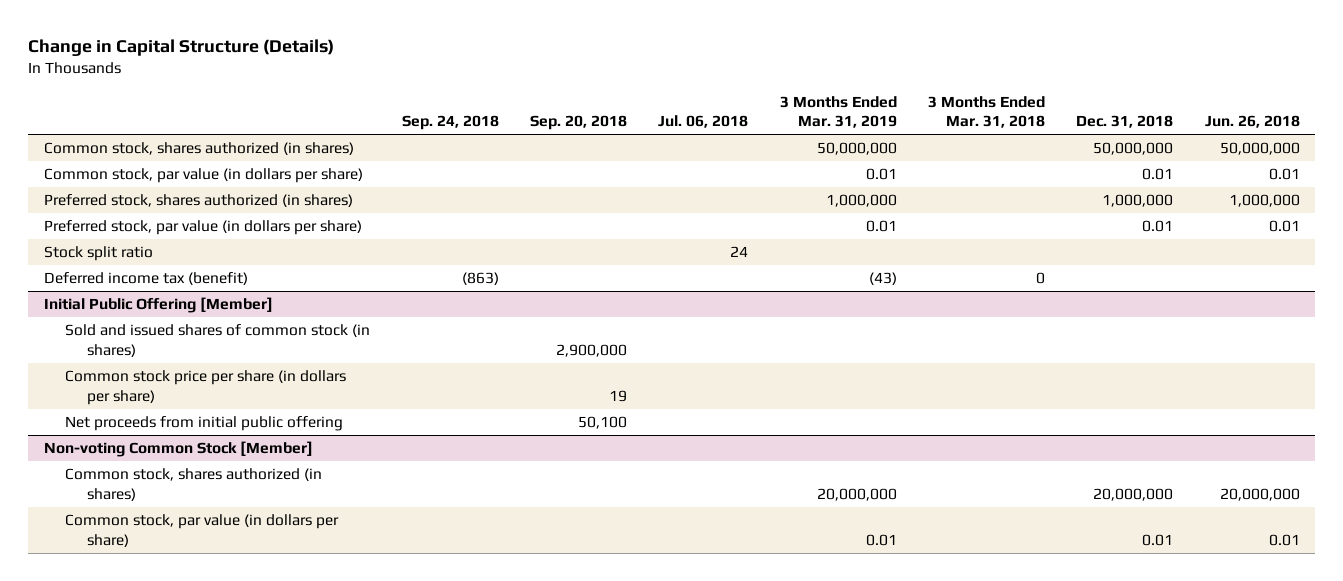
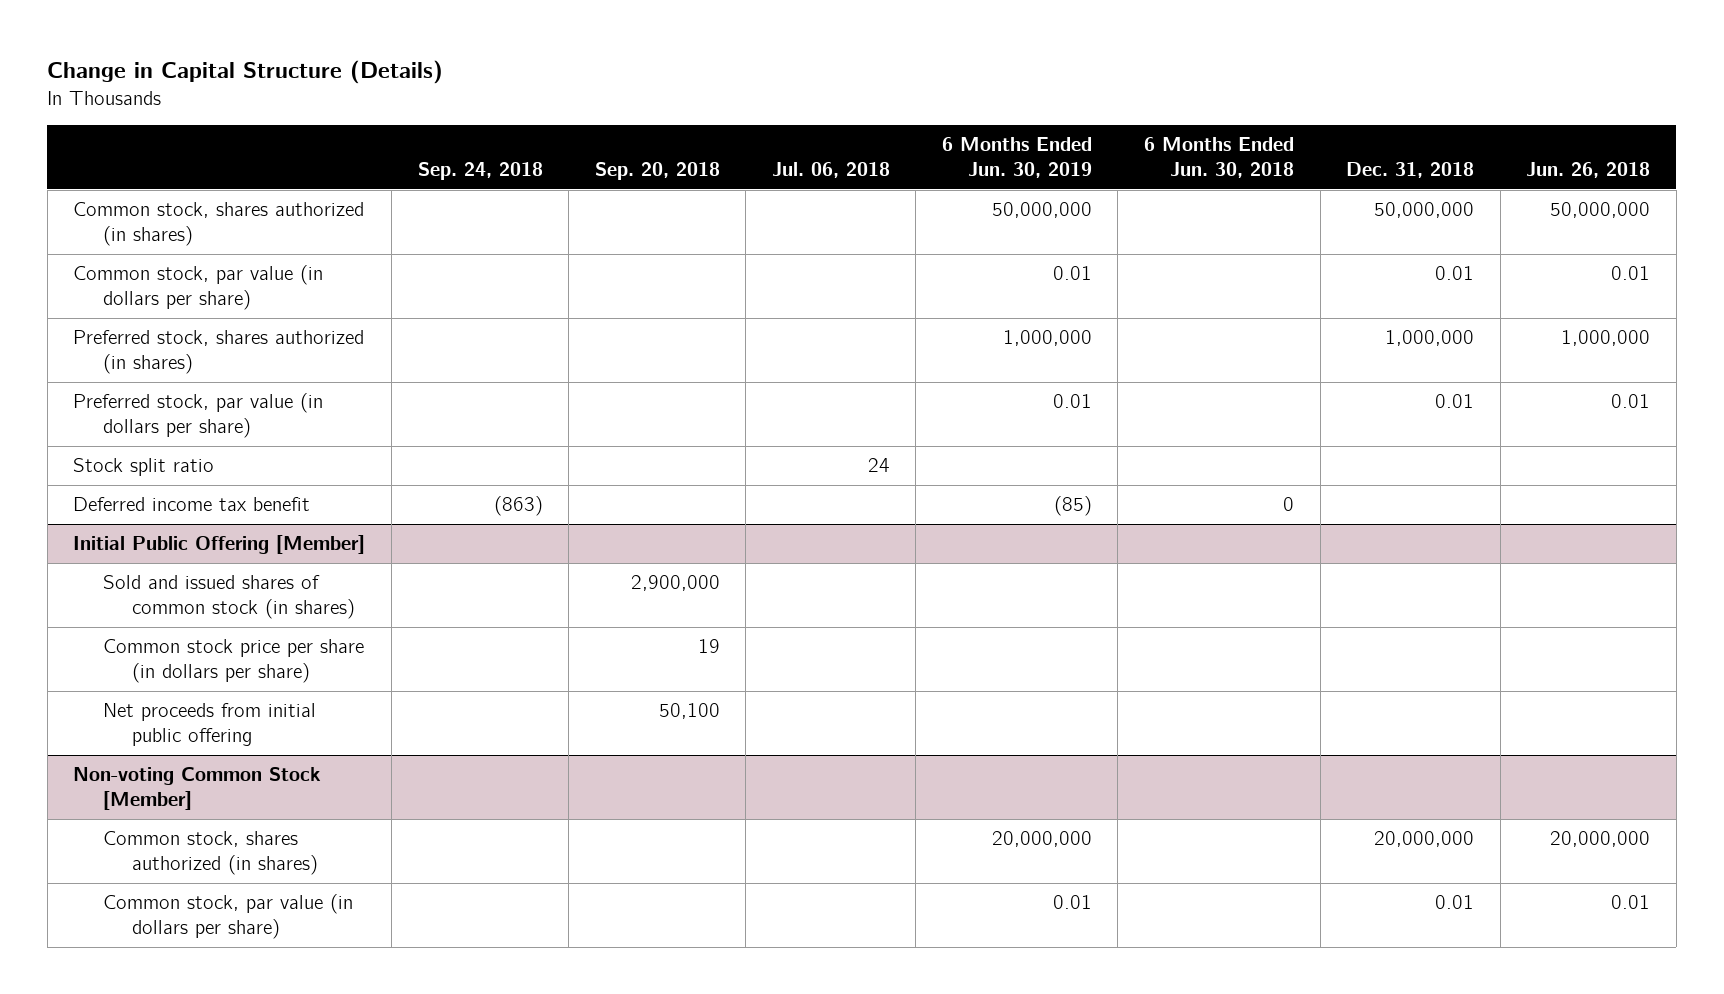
[779,95,897,129] 3 Months Ended Mar. 31, 2019 -> none
[928,95,1046,129] 3 Months Ended Mar. 31, 2018 -> none
none -> [941,137,1092,178] 6 Months Ended Jun. 30, 2019
none -> [1143,137,1294,178] 6 Months Ended Jun. 30, 2018
[43,272,248,286] Deferred income tax (benefit) -> [73,497,311,512] Deferred income tax benefit

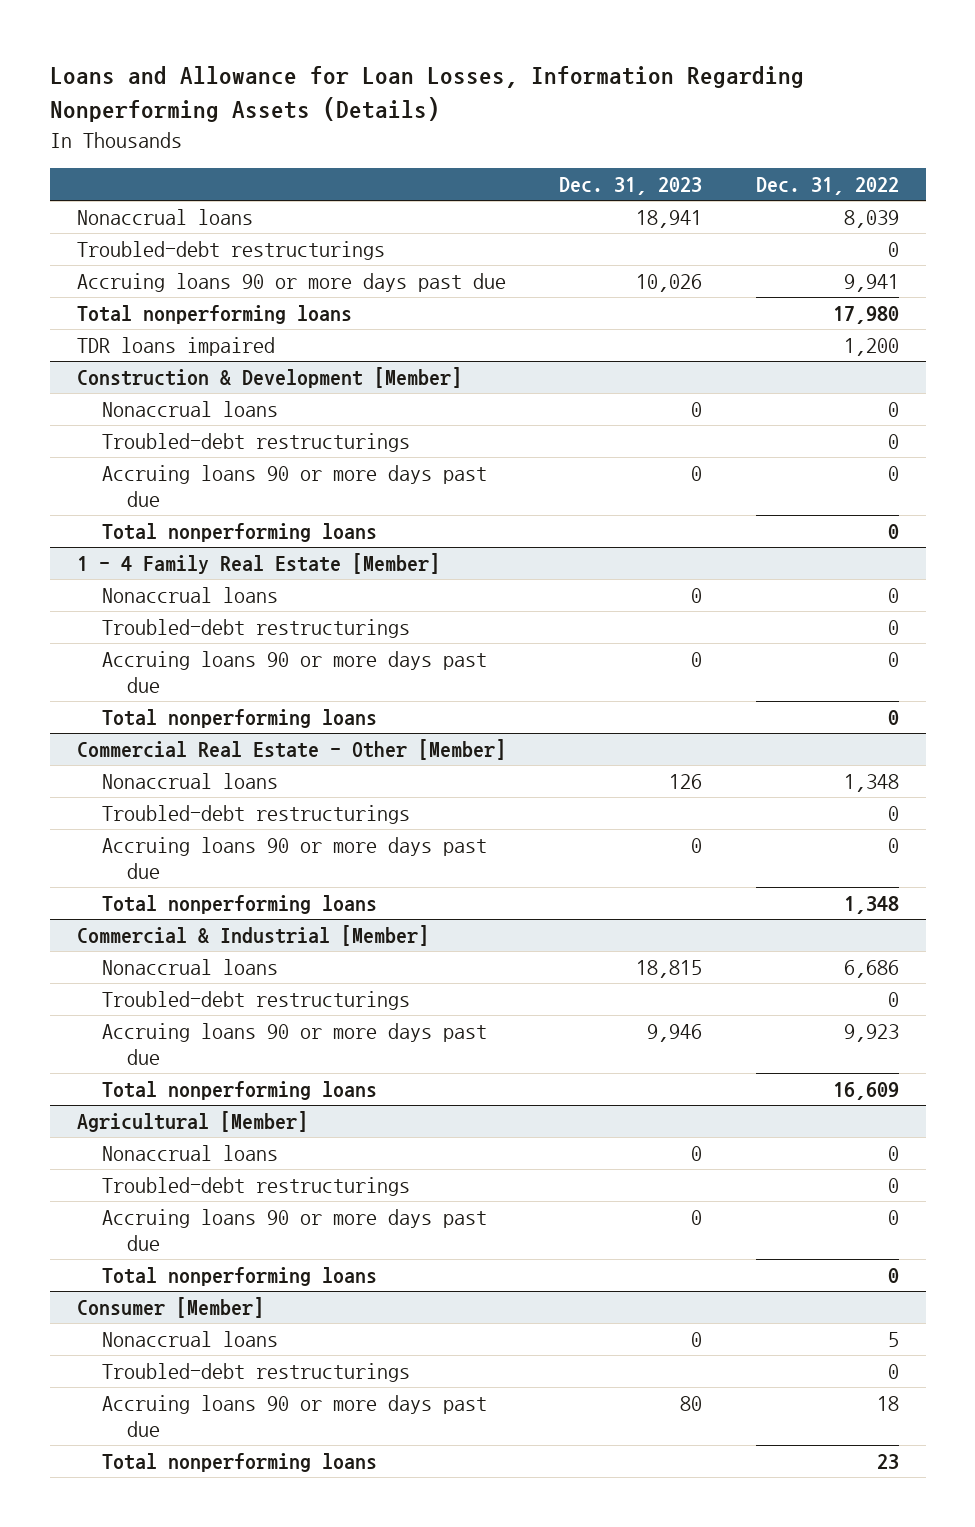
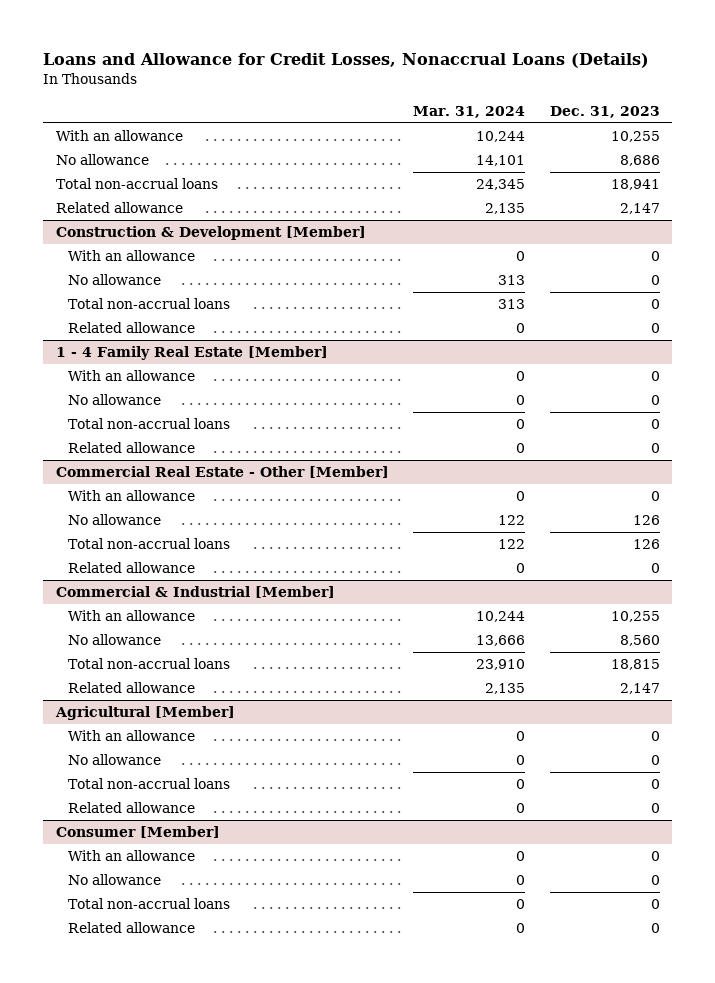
[49,66,804,123] Loans and Allowance for Loan Losses, Information Regarding Nonperforming Assets (Details) -> [43,53,650,69] Loans and Allowance for Credit Losses, Nonaccrual Loans (Details)
[755,177,899,196] Dec. 31, 2022 -> none
none -> [413,105,526,118] Mar. 31, 2024
[76,240,385,260] Troubled-debt restructurings -> none
[76,272,506,292] Accruing loans 90 or more days past due -> none
[76,304,352,324] Total nonperforming loans -> none
[76,336,275,356] TDR loans impaired -> none
none -> [55,130,183,142] With an allowance
none -> [55,154,149,166] No allowance
[76,208,253,225] Nonaccrual loans -> [55,178,218,190] Total non-accrual loans
none -> [55,202,183,214] Related allowance
[101,432,410,452] Troubled-debt restructurings -> none
[101,464,487,508] Accruing loans 90 or more days past due -> none
[101,522,377,542] Total nonperforming loans -> none
none -> [68,250,196,262] With an allowance
none -> [68,274,162,286] No allowance
[101,400,278,417] Nonaccrual loans -> [68,298,231,310] Total non-accrual loans
none -> [68,322,196,334] Related allowance
[101,618,410,638] Troubled-debt restructurings -> none
[101,650,487,694] Accruing loans 90 or more days past due -> none
[101,708,377,728] Total nonperforming loans -> none
none -> [68,370,196,382] With an allowance
none -> [68,394,162,406] No allowance
[101,586,278,603] Nonaccrual loans -> [68,418,231,430] Total non-accrual loans
none -> [68,442,196,454] Related allowance
[101,804,410,824] Troubled-debt restructurings -> none
[101,836,487,880] Accruing loans 90 or more days past due -> none
[101,894,377,914] Total nonperforming loans -> none
none -> [68,490,196,502] With an allowance
none -> [68,514,162,526] No allowance
[101,772,278,789] Nonaccrual loans -> [68,538,231,550] Total non-accrual loans
none -> [68,562,196,574] Related allowance
[101,990,410,1010] Troubled-debt restructurings -> none
[101,1022,487,1066] Accruing loans 90 or more days past due -> none
[101,1080,377,1100] Total nonperforming loans -> none
none -> [68,610,196,622] With an allowance
none -> [68,634,162,646] No allowance
[101,958,278,975] Nonaccrual loans -> [68,658,231,670] Total non-accrual loans
none -> [68,682,196,694] Related allowance
[101,1176,410,1196] Troubled-debt restructurings -> none
[101,1208,487,1252] Accruing loans 90 or more days past due -> none
[101,1266,377,1286] Total nonperforming loans -> none
none -> [68,730,196,742] With an allowance
none -> [68,754,162,766] No allowance
[101,1144,278,1161] Nonaccrual loans -> [68,778,231,790] Total non-accrual loans
none -> [68,802,196,814] Related allowance
[101,1362,410,1382] Troubled-debt restructurings -> none
[101,1394,487,1438] Accruing loans 90 or more days past due -> none
[101,1452,377,1472] Total nonperforming loans -> none
none -> [68,850,196,862] With an allowance
none -> [68,874,162,886] No allowance
[101,1330,278,1347] Nonaccrual loans -> [68,898,231,910] Total non-accrual loans
none -> [68,922,196,934] Related allowance

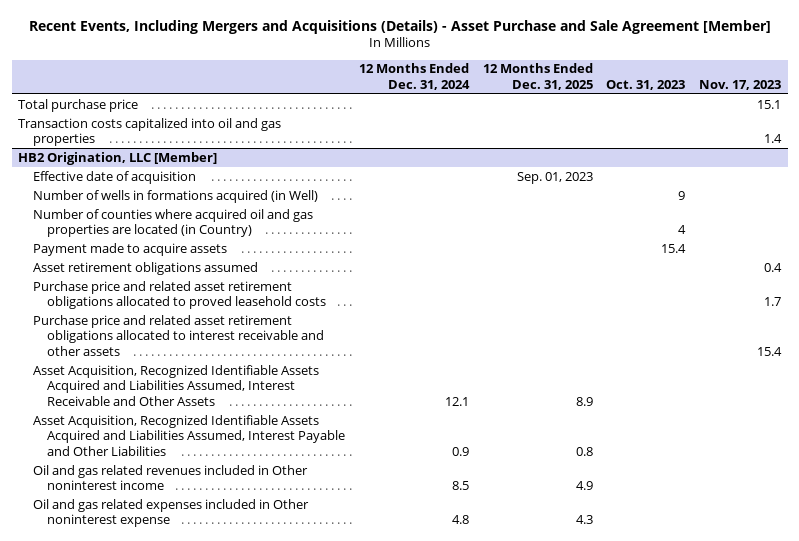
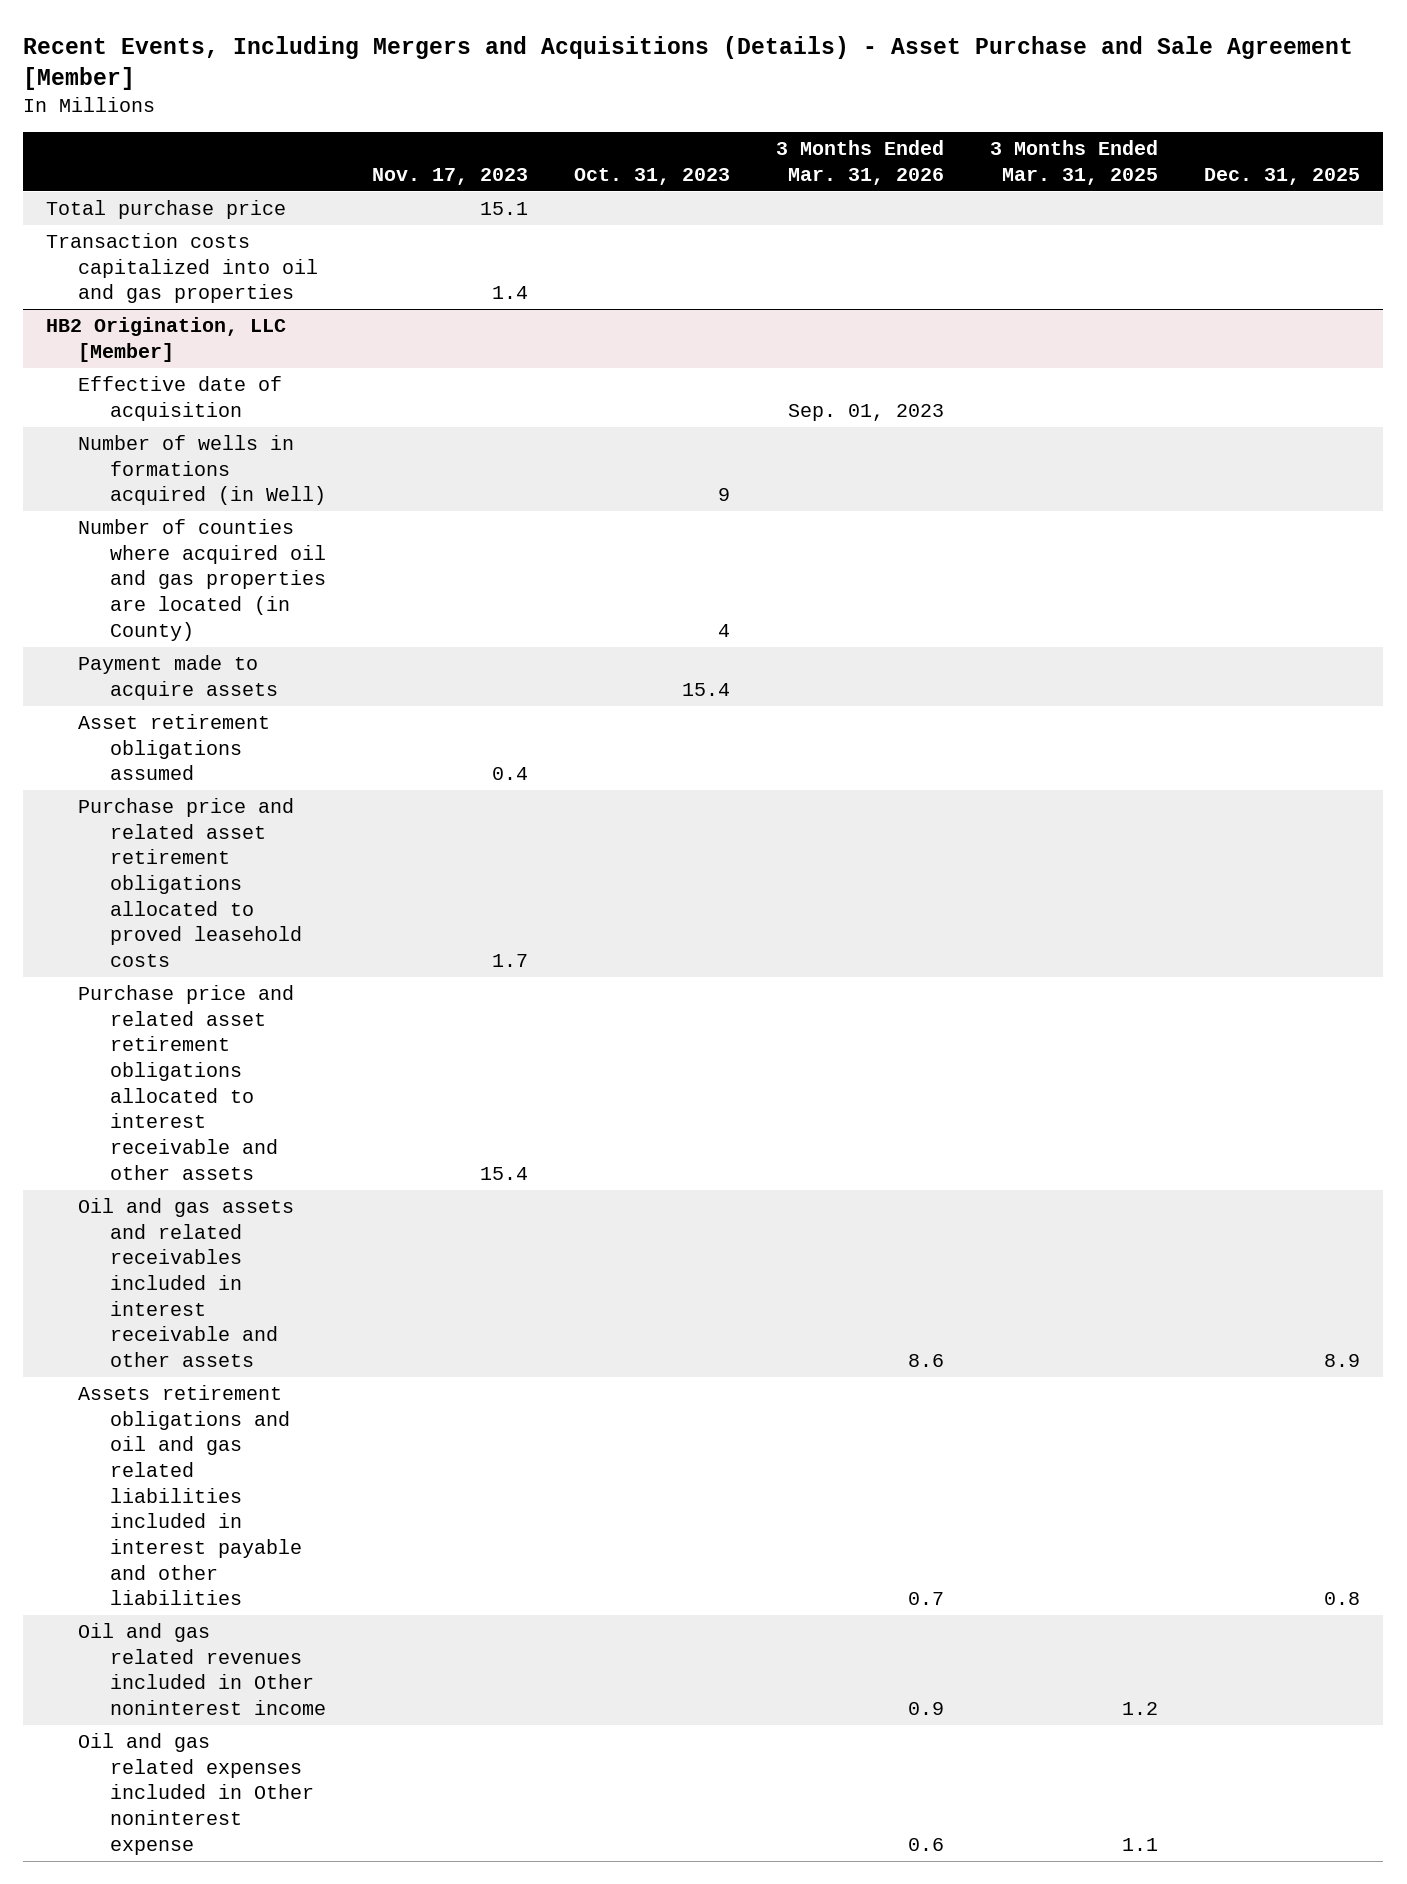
[359,63,471,90] 12 Months Ended Dec. 31, 2024 -> none
[482,63,593,90] 12 Months Ended Dec. 31, 2025 -> none
none -> [776,140,945,185] 3 Months Ended Mar. 31, 2026
none -> [990,140,1159,185] 3 Months Ended Mar. 31, 2025
none -> [1204,167,1361,185] Dec. 31, 2025
[32,208,313,238] Number of counties where acquired oil and gas properties are located (in Country) -> [78,518,327,641] Number of counties where acquired oil and gas properties are located (in County)
[32,364,319,406] Asset Acquisition, Recognized Identifiable Assets Acquired and Liabilities Assumed, Interest Receivable and Other Assets -> [78,1197,295,1368] Oil and gas assets and related receivables included in interest receivable and other assets
[32,414,346,456] Asset Acquisition, Recognized Identifiable Assets Acquired and Liabilities Assumed, Interest Payable and Other Liabilities -> [78,1384,303,1606] Assets retirement obligations and oil and gas related liabilities included in interest payable and other liabilities

